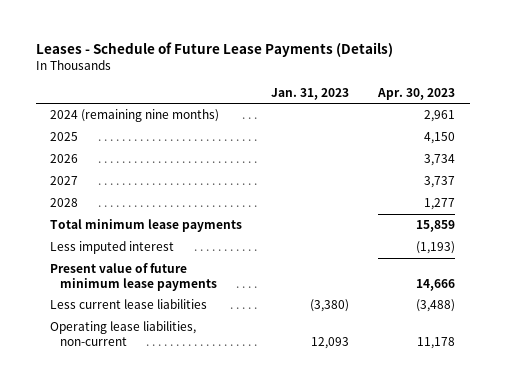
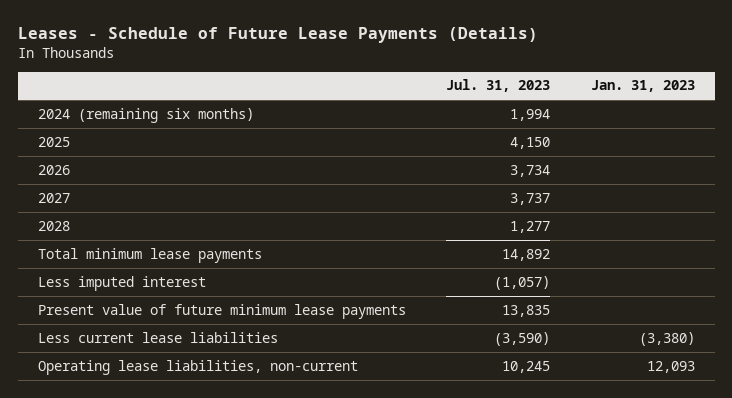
[377,87,456,100] Apr. 30, 2023 -> none
none -> [446,79,551,93] Jul. 31, 2023
[50,109,220,123] 2024 (remaining nine months) -> [37,107,254,123] 2024 (remaining six months)

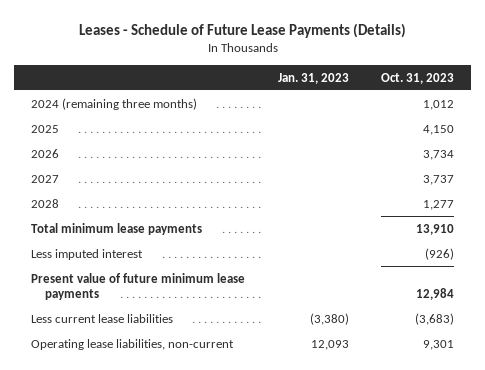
[446,79,551,93] Jul. 31, 2023 -> none
none -> [381,72,455,84] Oct. 31, 2023
[37,107,254,123] 2024 (remaining six months) -> [30,97,197,110] 2024 (remaining three months)

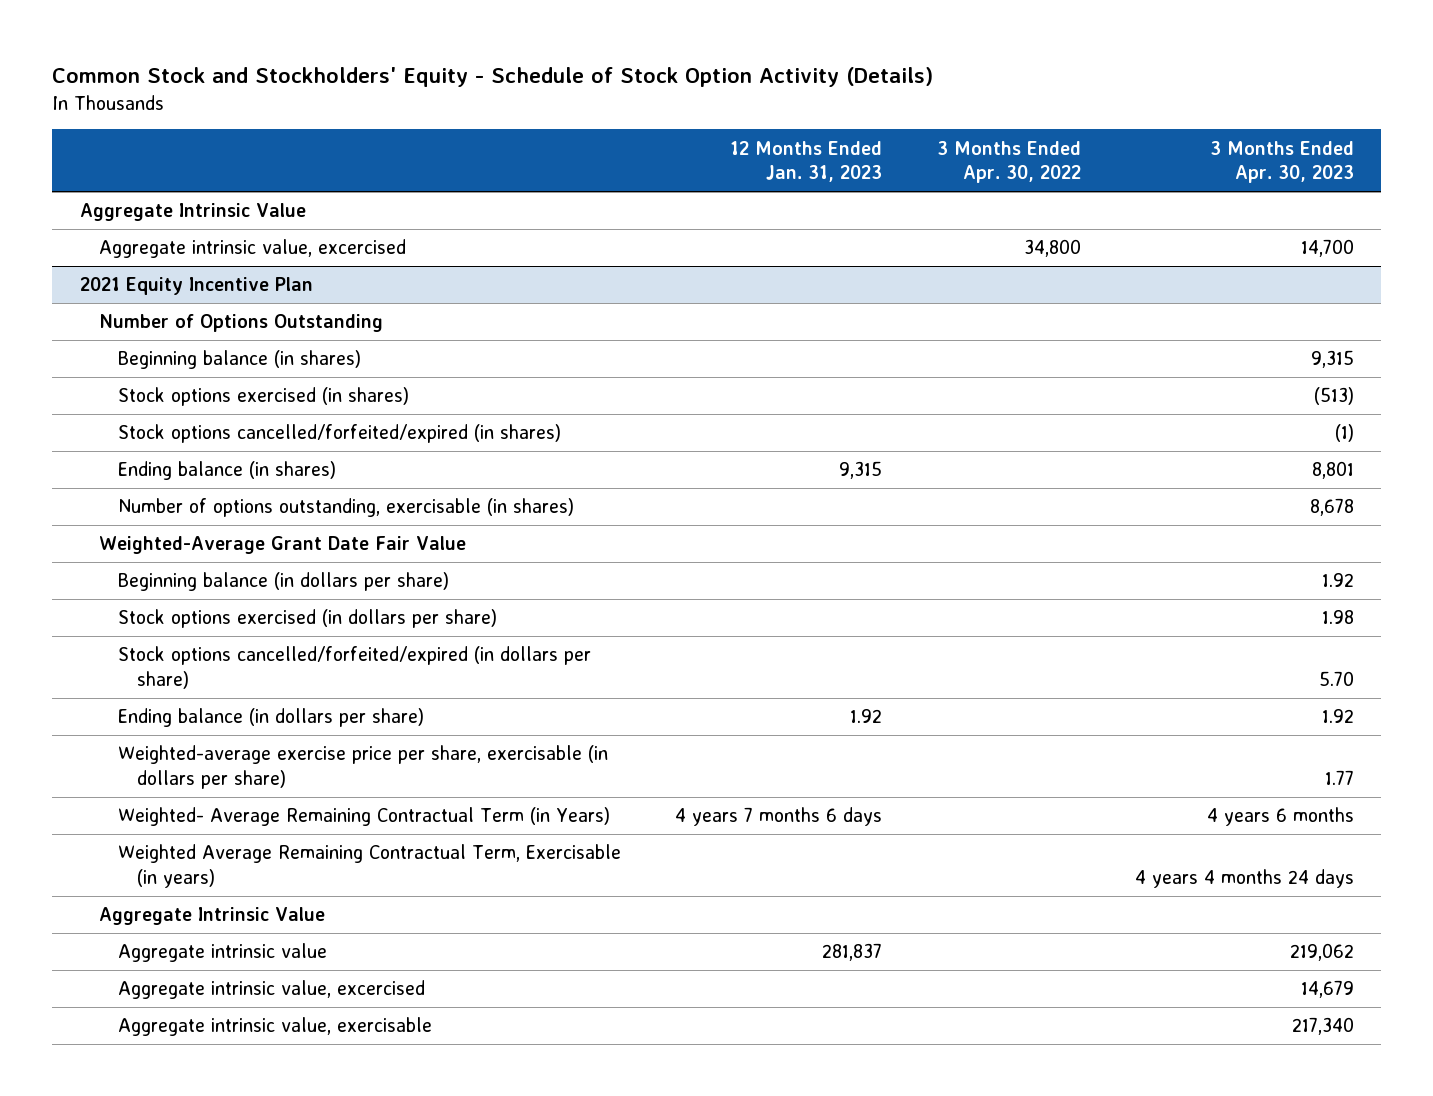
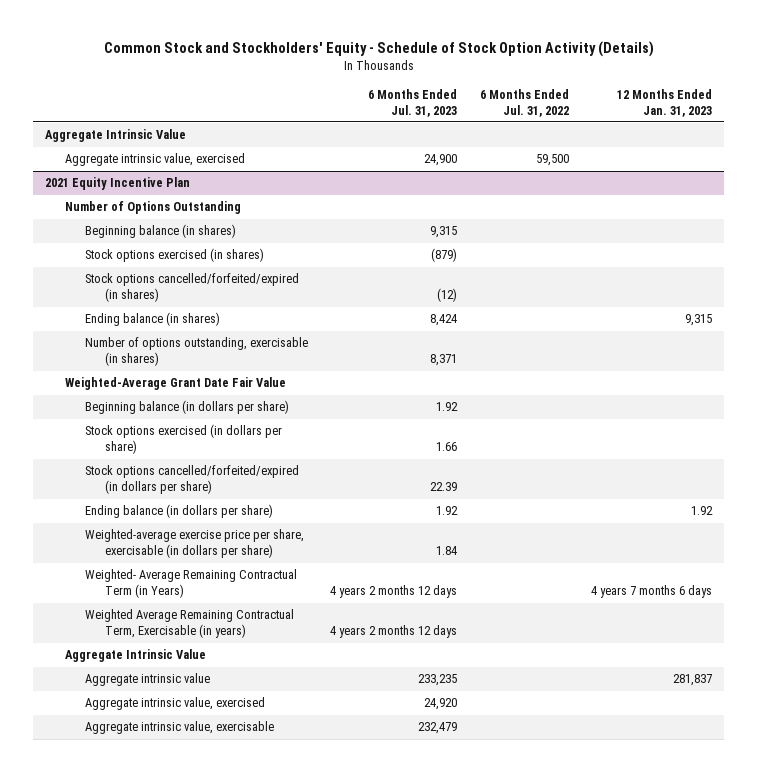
[936,140,1081,184] 3 Months Ended Apr. 30, 2022 -> none
[1209,140,1354,184] 3 Months Ended Apr. 30, 2023 -> none
none -> [368,88,458,117] 6 Months Ended Jul. 31, 2023
none -> [479,88,569,117] 6 Months Ended Jul. 31, 2022
[98,239,406,259] Aggregate intrinsic value, excercised -> [64,153,245,167] Aggregate intrinsic value, exercised
[118,980,426,1000] Aggregate intrinsic value, excercised -> [84,697,265,711] Aggregate intrinsic value, exercised

